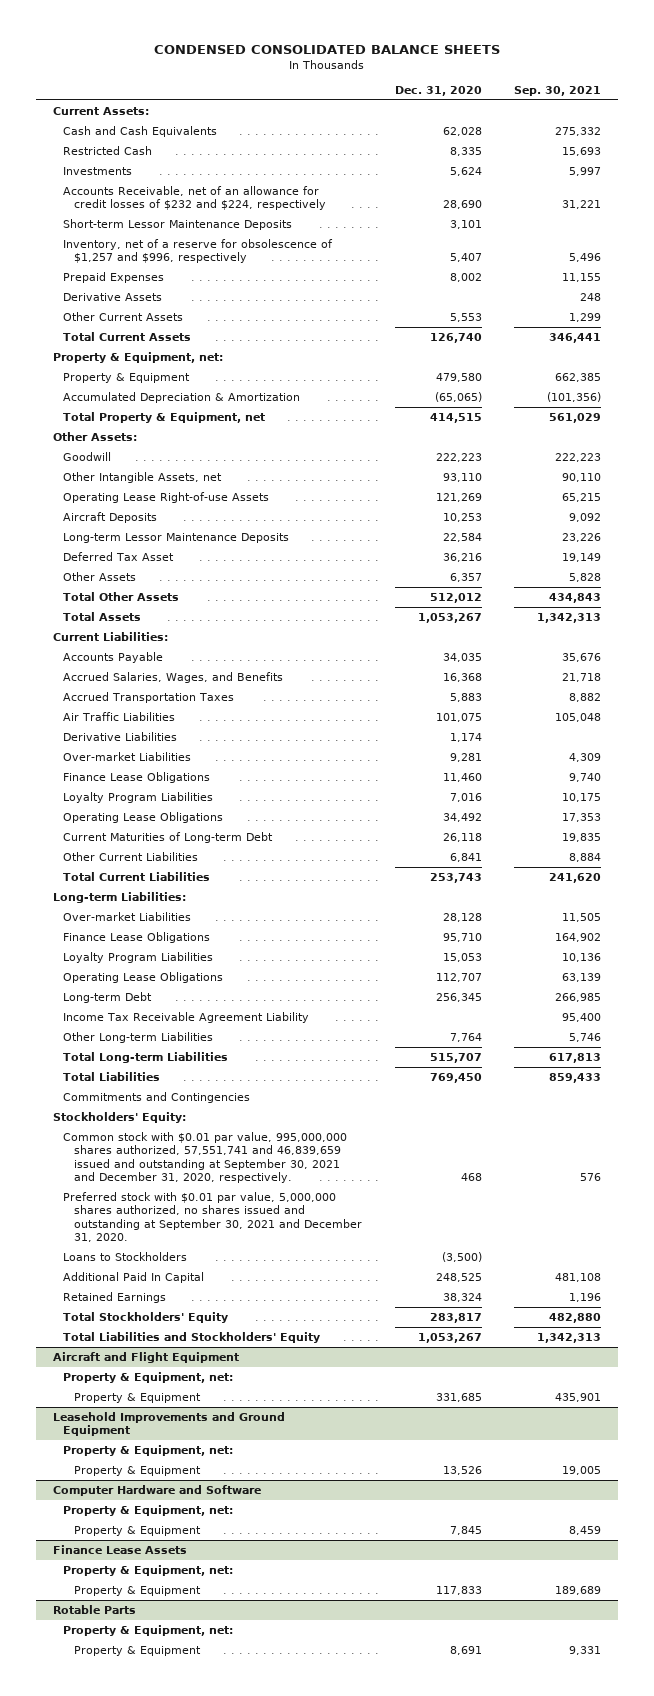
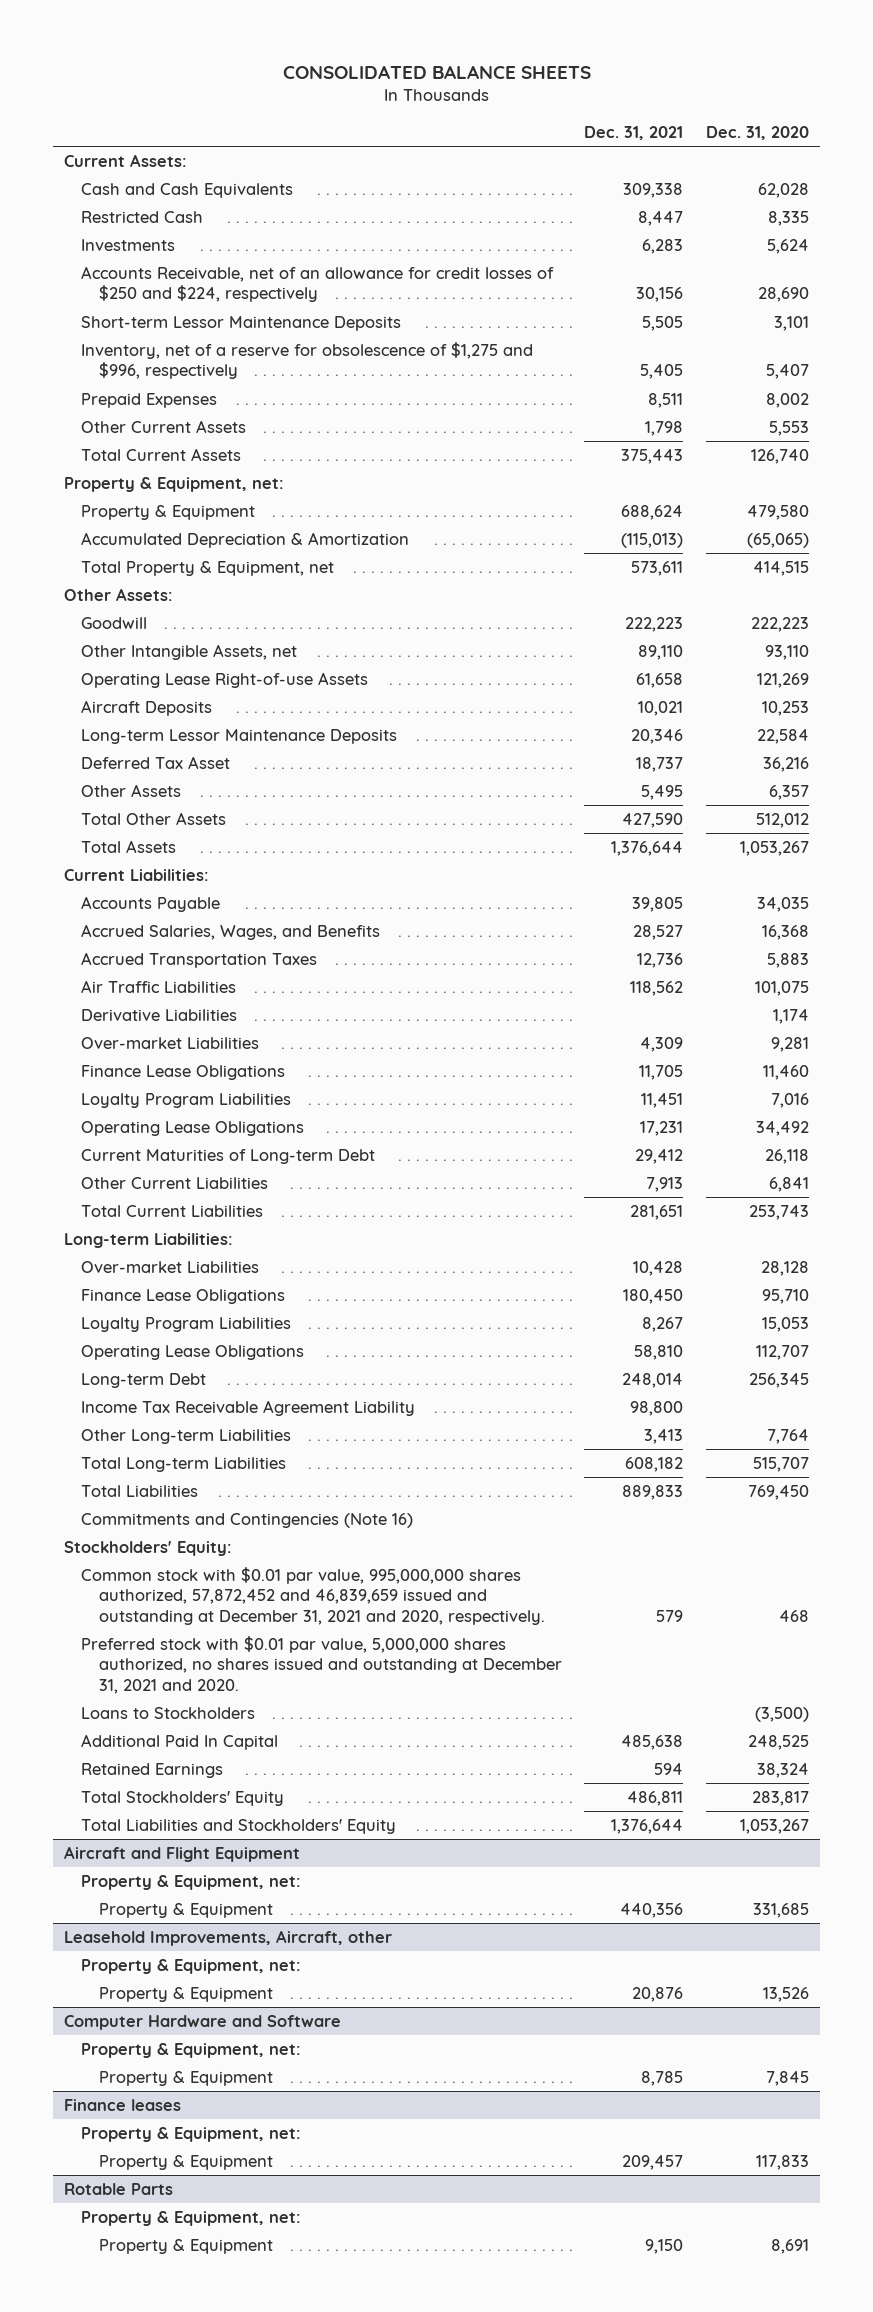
[154,44,501,54] CONDENSED CONSOLIDATED BALANCE SHEETS -> [282,64,591,79] CONSOLIDATED BALANCE SHEETS
[514,86,602,97] Sep. 30, 2021 -> none
none -> [584,126,684,141] Dec. 31, 2021
[63,186,327,211] Accounts Receivable, net of an allowance for credit losses of $232 and $224, respectively -> [81,266,555,303] Accounts Receivable, net of an allowance for credit losses of $250 and $224, respectively
[63,239,334,264] Inventory, net of a reserve for obsolescence of $1,257 and $996, respectively -> [81,342,534,380] Inventory, net of a reserve for obsolescence of $1,275 and $996, respectively
[63,293,163,302] Derivative Assets -> none
[63,1092,251,1104] Commitments and Contingencies -> [81,1513,414,1529] Commitments and Contingencies (Note 16)
[63,1132,348,1183] Common stock with $0.01 par value, 995,000,000 shares authorized, 57,551,741 and 46,839,659 issued and outstanding at September 30, 2021 and December 31, 2020, respectively. -> [81,1567,545,1625] Common stock with $0.01 par value, 995,000,000 shares authorized, 57,872,452 and 46,839,659 issued and outstanding at December 31, 2021 and 2020, respectively.
[63,1192,363,1242] Preferred stock with $0.01 par value, 5,000,000 shares authorized, no shares issued and outstanding at September 30, 2021 and December 31, 2020. -> [81,1636,562,1694] Preferred stock with $0.01 par value, 5,000,000 shares authorized, no shares issued and outstanding at December 31, 2021 and 2020.
[52,1412,285,1437] Leasehold Improvements and Ground Equipment -> [64,1930,393,1947] Leasehold Improvements, Aircraft, other
[52,1545,187,1555] Finance Lease Assets -> none
none -> [64,2099,182,2112] Finance leases

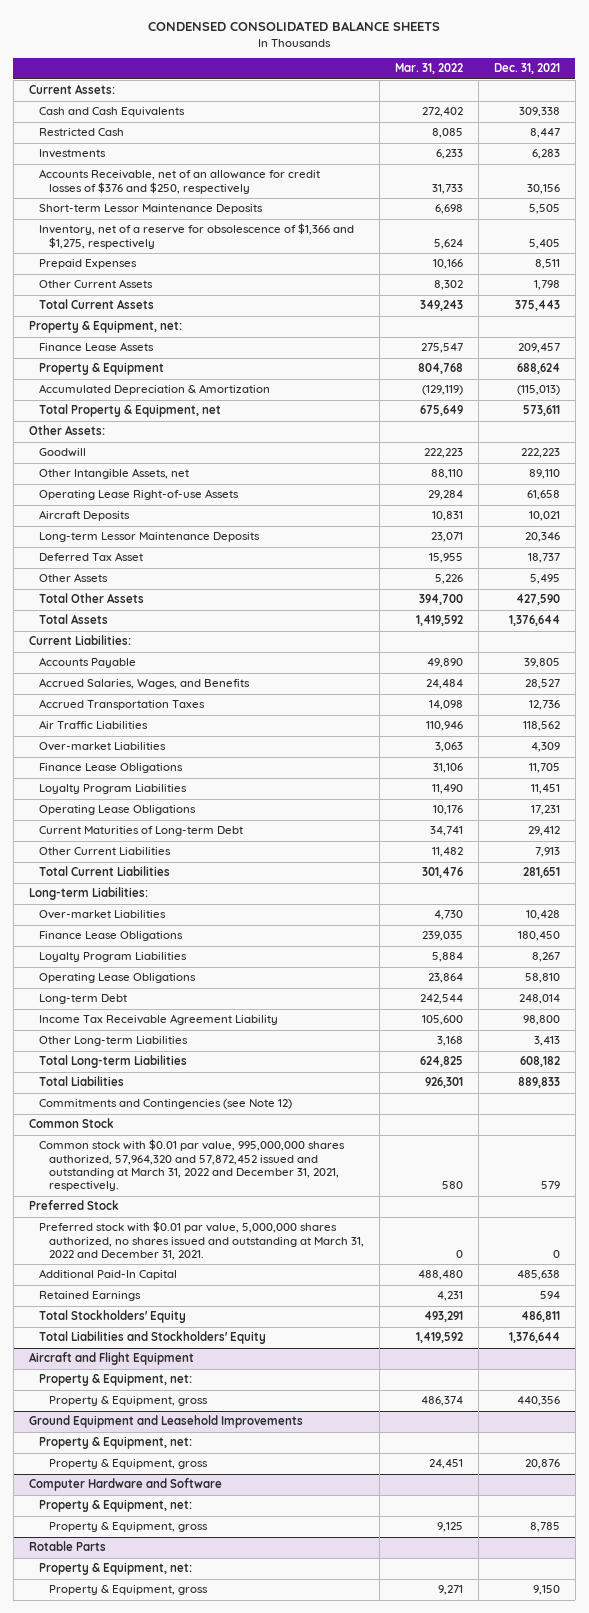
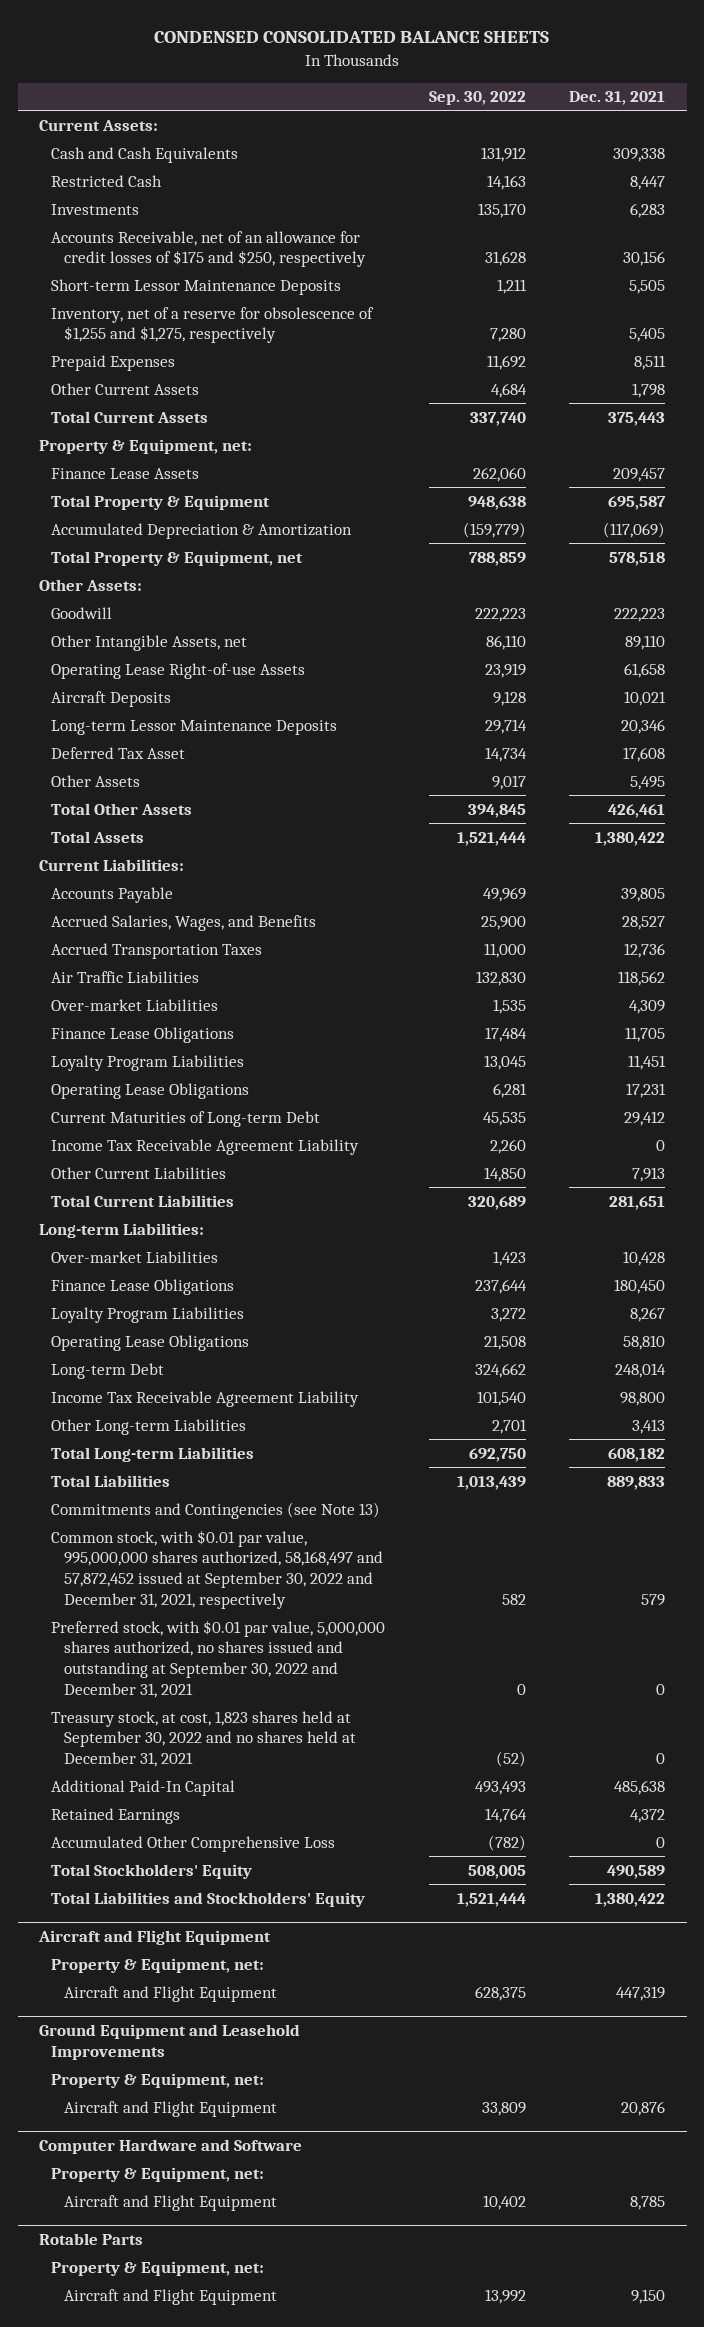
[394,63,463,75] Mar. 31, 2022 -> none
none -> [428,91,526,106] Sep. 30, 2022
[38,169,320,194] Accounts Receivable, net of an allowance for credit losses of $376 and $250, respectively -> [51,230,366,268] Accounts Receivable, net of an allowance for credit losses of $175 and $250, respectively
[38,223,354,249] Inventory, net of a reserve for obsolescence of $1,366 and $1,275, respectively -> [51,306,375,344] Inventory, net of a reserve for obsolescence of $1,255 and $1,275, respectively
[38,362,164,376] Property & Equipment -> [51,494,271,510] Total Property & Equipment
[516,363,560,375] 688,624 -> [607,495,666,510] 695,587
[516,385,560,396] (115,013) -> [602,521,665,538] (117,069)
[522,405,560,417] 573,611 -> [608,551,665,566] 578,518
[527,553,560,564] 18,737 -> [622,746,665,762] 17,608
[515,594,560,606] 427,590 -> [607,803,665,818] 426,461
[508,615,560,627] 1,376,644 -> [594,831,665,846] 1,380,422
none -> [51,1138,360,1155] Income Tax Receivable Agreement Liability
[28,1118,114,1129] Common Stock -> none
[28,1200,119,1211] Preferred Stock -> none
[38,1099,292,1110] Commitments and Contingencies (see Note 12) -> [51,1501,381,1519] Commitments and Contingencies (see Note 13)
[38,1139,345,1192] Common stock with $0.01 par value, 995,000,000 shares authorized, 57,964,320 and 57,872,452 issued and outstanding at March 31, 2022 and December 31, 2021, respectively. -> [51,1529,383,1609] Common stock, with $0.01 par value, 995,000,000 shares authorized, 58,168,497 and 57,872,452 issued at September 30, 2022 and December 31, 2021, respectively
[38,1221,364,1261] Preferred stock with $0.01 par value, 5,000,000 shares authorized, no shares issued and outstanding at March 31, 2022 and December 31, 2021. -> [51,1619,386,1698] Preferred stock, with $0.01 par value, 5,000,000 shares authorized, no shares issued and outstanding at September 30, 2022 and December 31, 2021
none -> [51,1710,356,1767] Treasury stock, at cost, 1,823 shares held at September 30, 2022 and no shares held at December 31, 2021
[539,1291,560,1300] 594 -> [629,1808,665,1823] 4,372
none -> [51,1835,336,1852] Accumulated Other Comprehensive Loss
[520,1311,560,1323] 486,811 -> [606,1864,665,1879] 490,589
[508,1332,560,1344] 1,376,644 -> [594,1892,665,1907] 1,380,422
[48,1396,208,1407] Property & Equipment, gross -> none
none -> [63,1985,277,2002] Aircraft and Flight Equipment
[48,1459,208,1470] Property & Equipment, gross -> [63,2100,277,2117] Aircraft and Flight Equipment
[48,1522,208,1533] Property & Equipment, gross -> [63,2194,277,2211] Aircraft and Flight Equipment
[48,1585,208,1596] Property & Equipment, gross -> [63,2288,277,2305] Aircraft and Flight Equipment

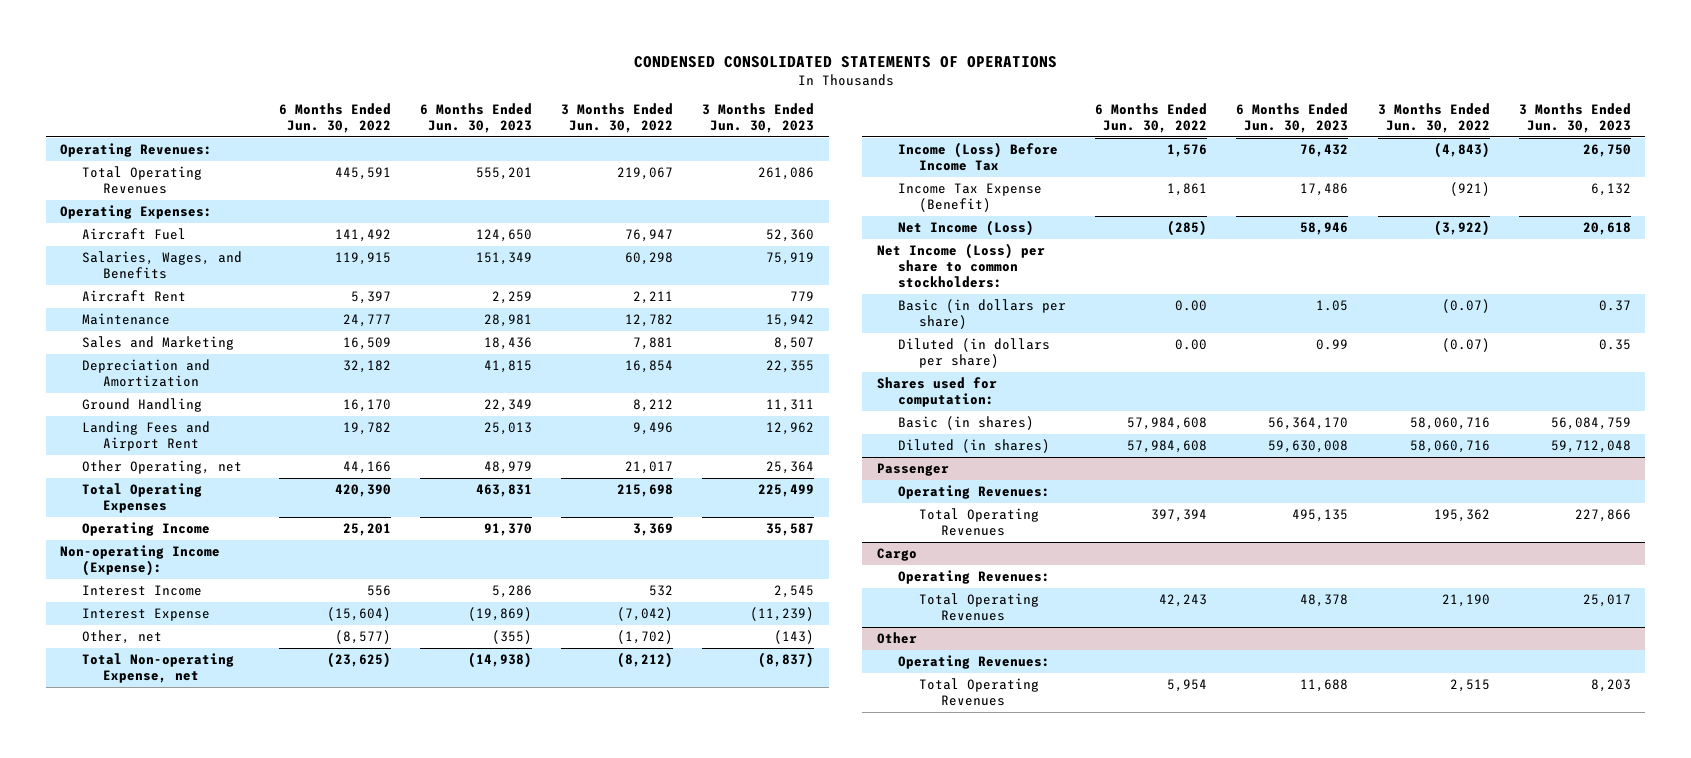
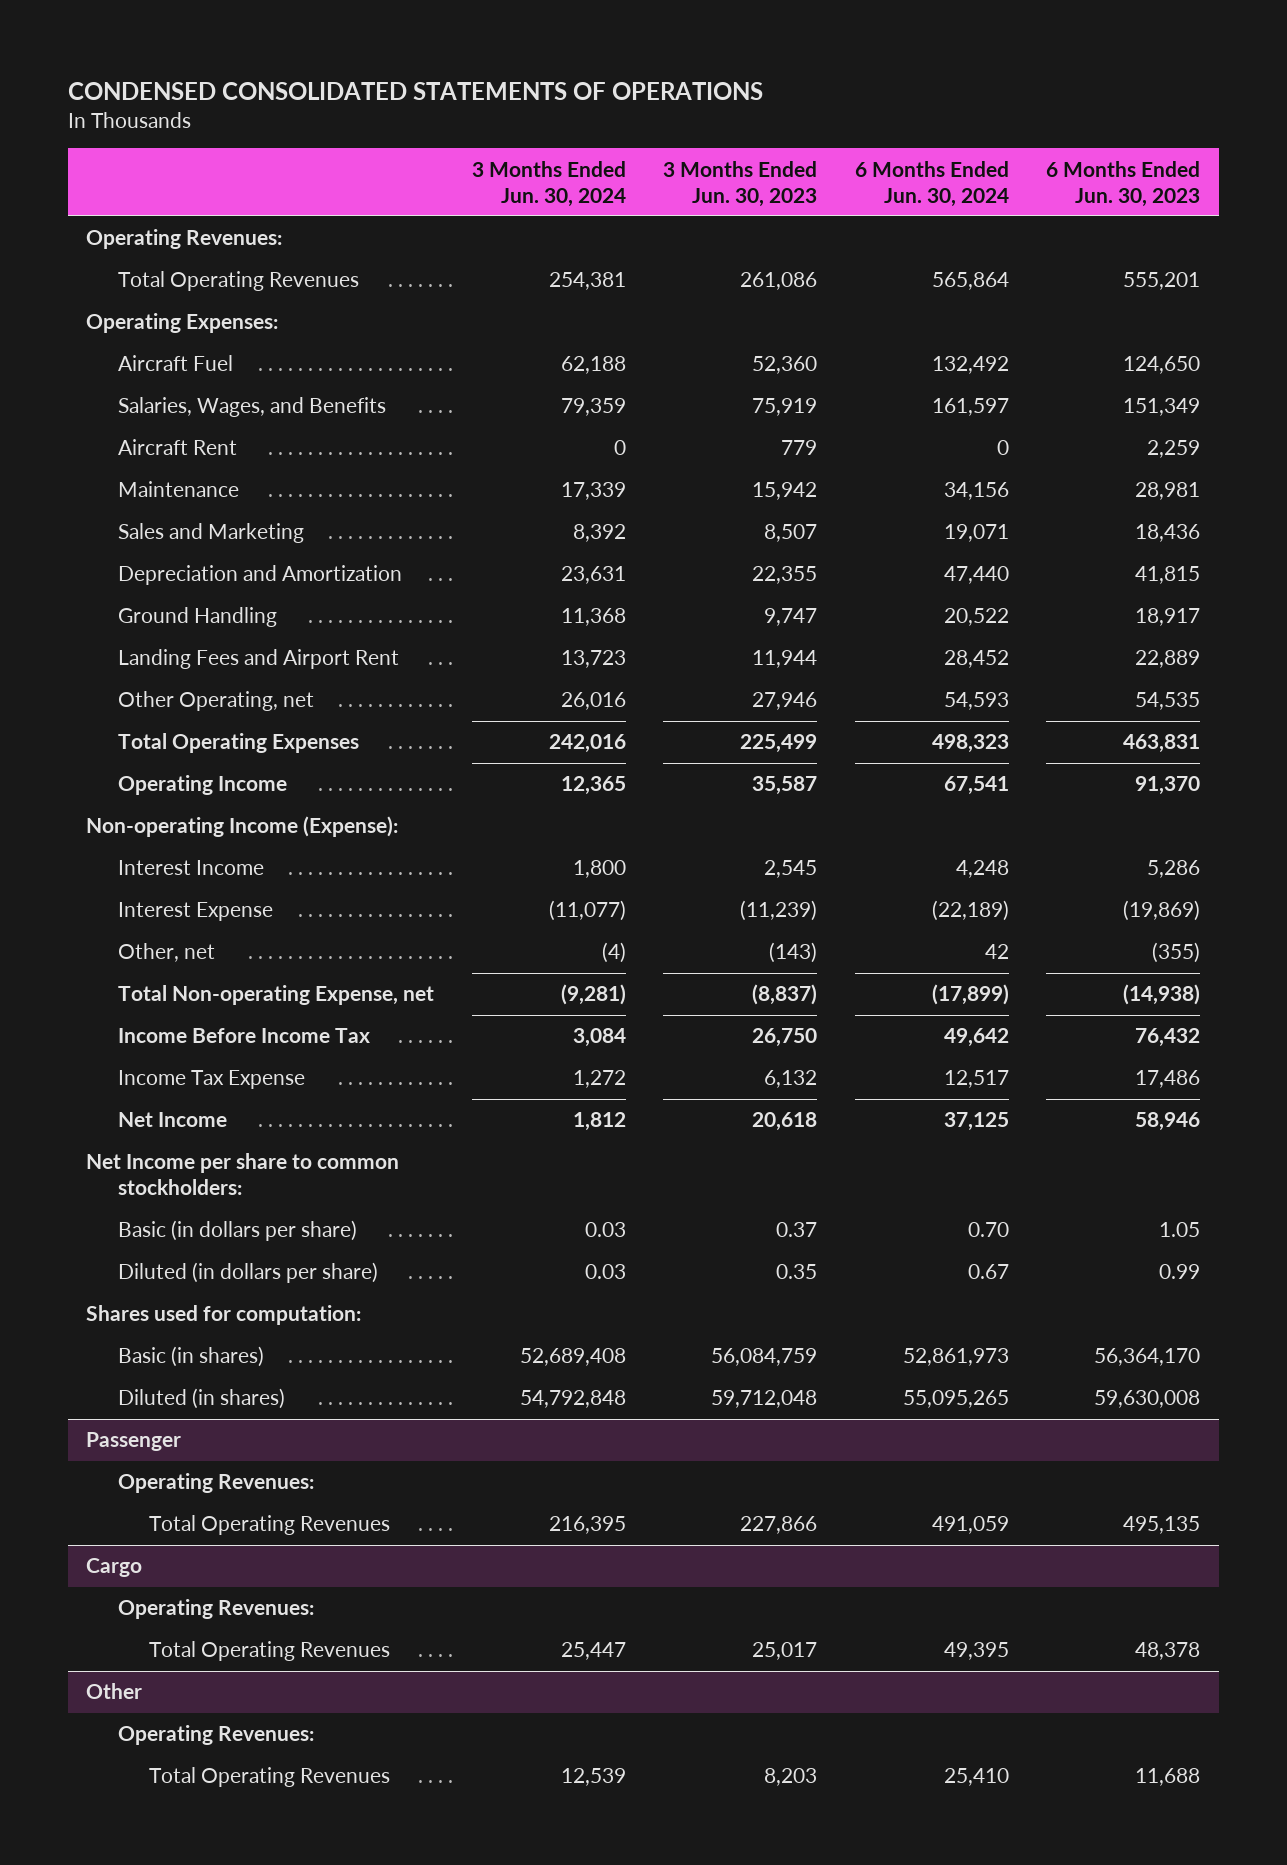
[278,103,391,134] 6 Months Ended Jun. 30, 2022 -> none
[561,103,674,134] 3 Months Ended Jun. 30, 2022 -> none
none -> [471,160,626,207] 3 Months Ended Jun. 30, 2024
none -> [854,160,1009,207] 6 Months Ended Jun. 30, 2024
[483,399,532,413] 22,349 -> [1135,608,1201,627] 18,917
[766,399,815,413] 11,311 -> [764,608,818,627] 9,747
[483,422,532,436] 25,013 -> [1135,650,1201,669] 22,889
[766,422,815,436] 12,962 -> [752,650,818,669] 11,944
[483,461,532,475] 48,979 -> [1135,692,1201,711] 54,535
[766,461,815,475] 25,364 -> [752,692,818,711] 27,946
[898,142,1059,172] Income (Loss) Before Income Tax -> [117,1028,370,1044] Income Before Income Tax
[898,183,1043,213] Income Tax Expense (Benefit) -> [117,1070,305,1090] Income Tax Expense
[898,220,1035,237] Net Income (Loss) -> [117,1112,227,1128] Net Income
[876,243,1045,288] Net Income (Loss) per share to common stockholders: -> [86,1153,400,1196] Net Income per share to common stockholders:

